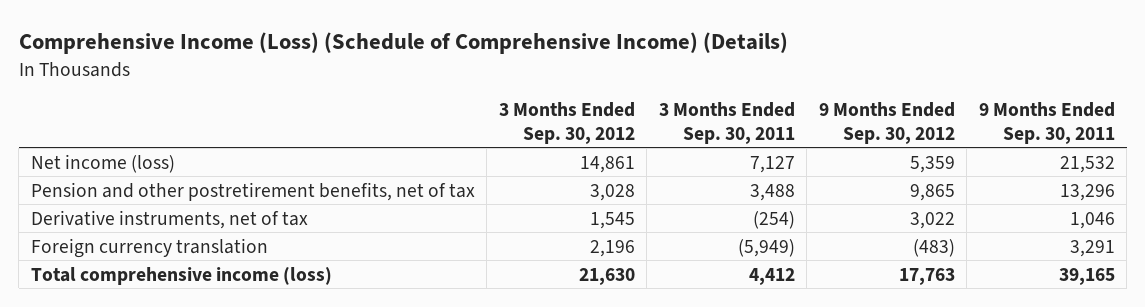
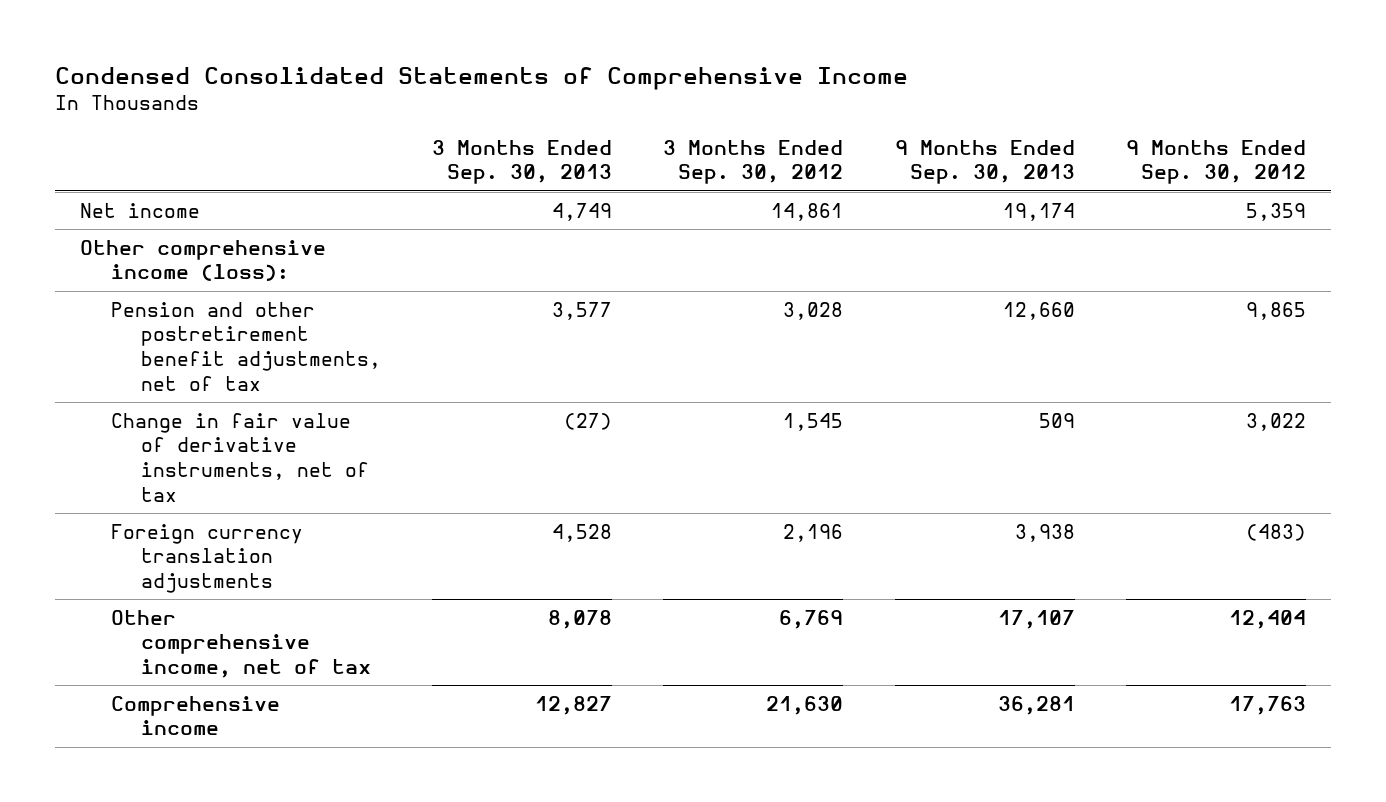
[18,32,788,55] Comprehensive Income (Loss) (Schedule of Comprehensive Income) (Details) -> [54,67,908,91] Condensed Consolidated Statements of Comprehensive Income
[658,102,795,144] 3 Months Ended Sep. 30, 2011 -> none
[978,102,1115,144] 9 Months Ended Sep. 30, 2011 -> none
none -> [432,139,613,185] 3 Months Ended Sep. 30, 2013
none -> [894,139,1075,185] 9 Months Ended Sep. 30, 2013
[30,153,175,173] Net income (loss) -> [80,202,201,218] Net income
none -> [80,239,327,282] Other comprehensive income (loss):
[30,181,475,201] Pension and other postretirement benefits, net of tax -> [110,301,381,391] Pension and other postretirement benefit adjustments, net of tax
[30,209,308,229] Derivative instruments, net of tax -> [110,412,369,502] Change in fair value of derivative instruments, net of tax
[30,237,268,258] Foreign currency translation -> [110,523,303,594] Foreign currency translation adjustments
none -> [110,609,371,679] Other comprehensive income, net of tax
[30,266,332,285] Total comprehensive income (loss) -> [110,695,280,736] Comprehensive income

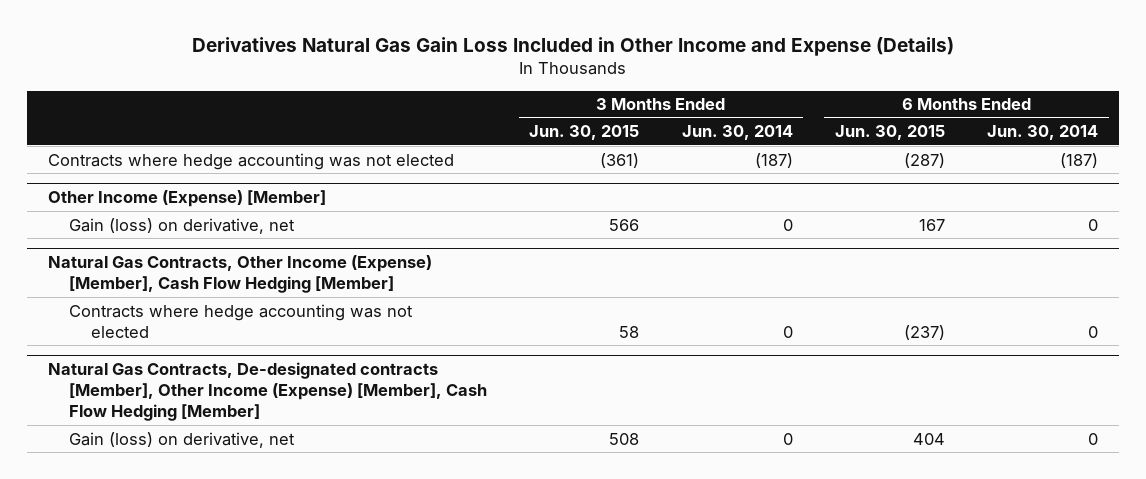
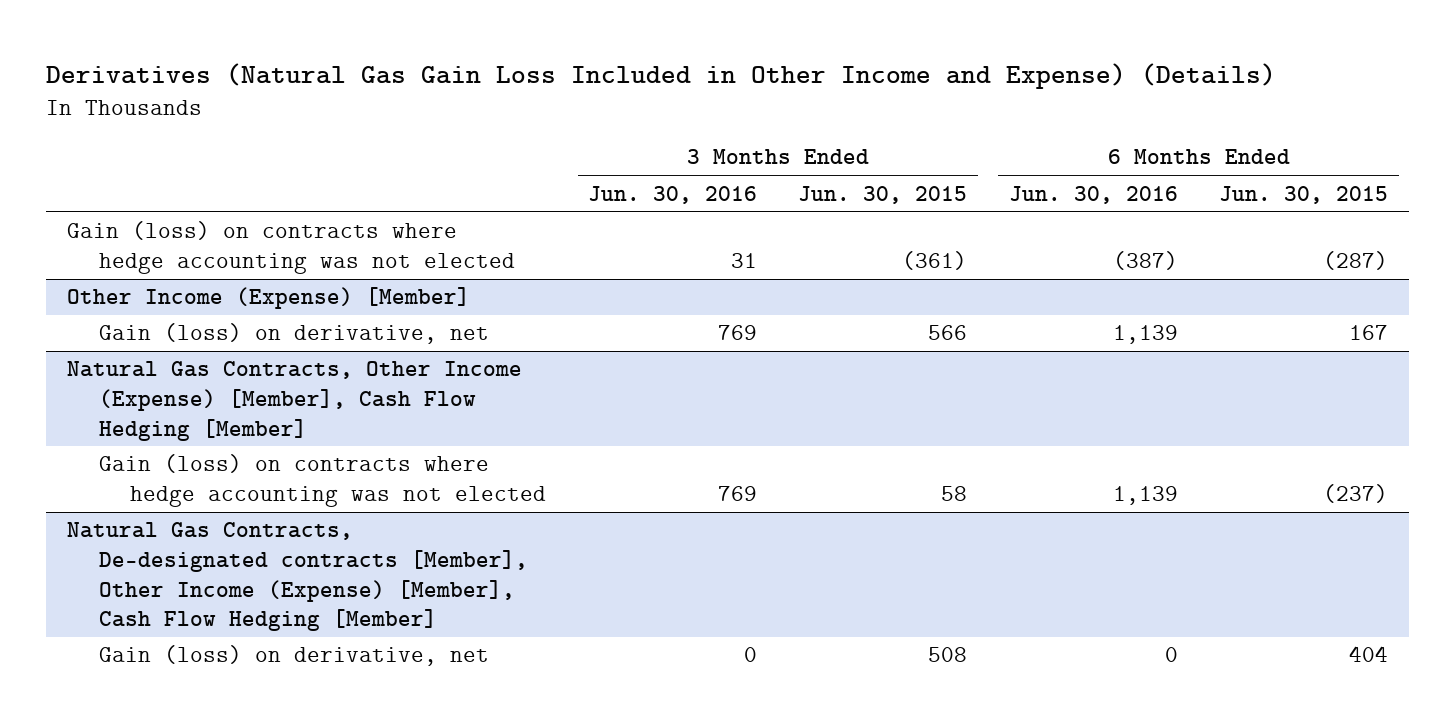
[192,37,955,57] Derivatives Natural Gas Gain Loss Included in Other Income and Expense (Details) -> [46,63,1277,90] Derivatives (Natural Gas Gain Loss Included in Other Income and Expense) (Details)
[681,125,793,141] Jun. 30, 2014 -> none
[987,125,1099,141] Jun. 30, 2014 -> none
none -> [587,185,757,204] Jun. 30, 2016
none -> [1008,185,1178,204] Jun. 30, 2016
[47,152,454,170] Contracts where hedge accounting was not elected -> [66,221,515,274] Gain (loss) on contracts where hedge accounting was not elected
[69,303,414,338] Contracts where hedge accounting was not elected -> [98,454,547,507] Gain (loss) on contracts where hedge accounting was not elected

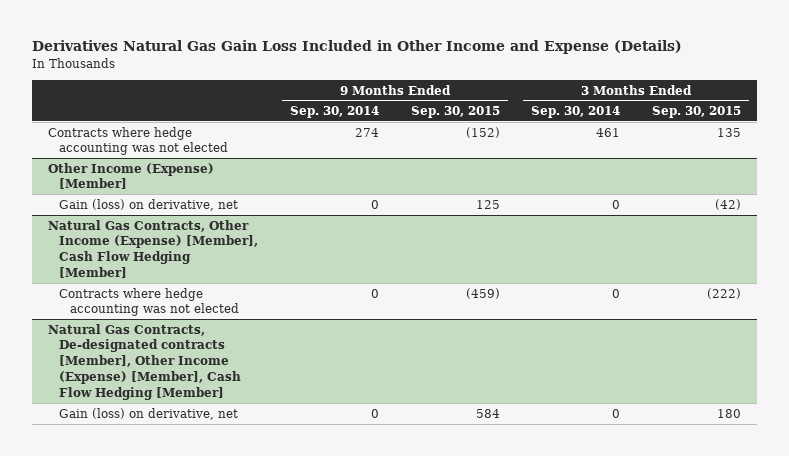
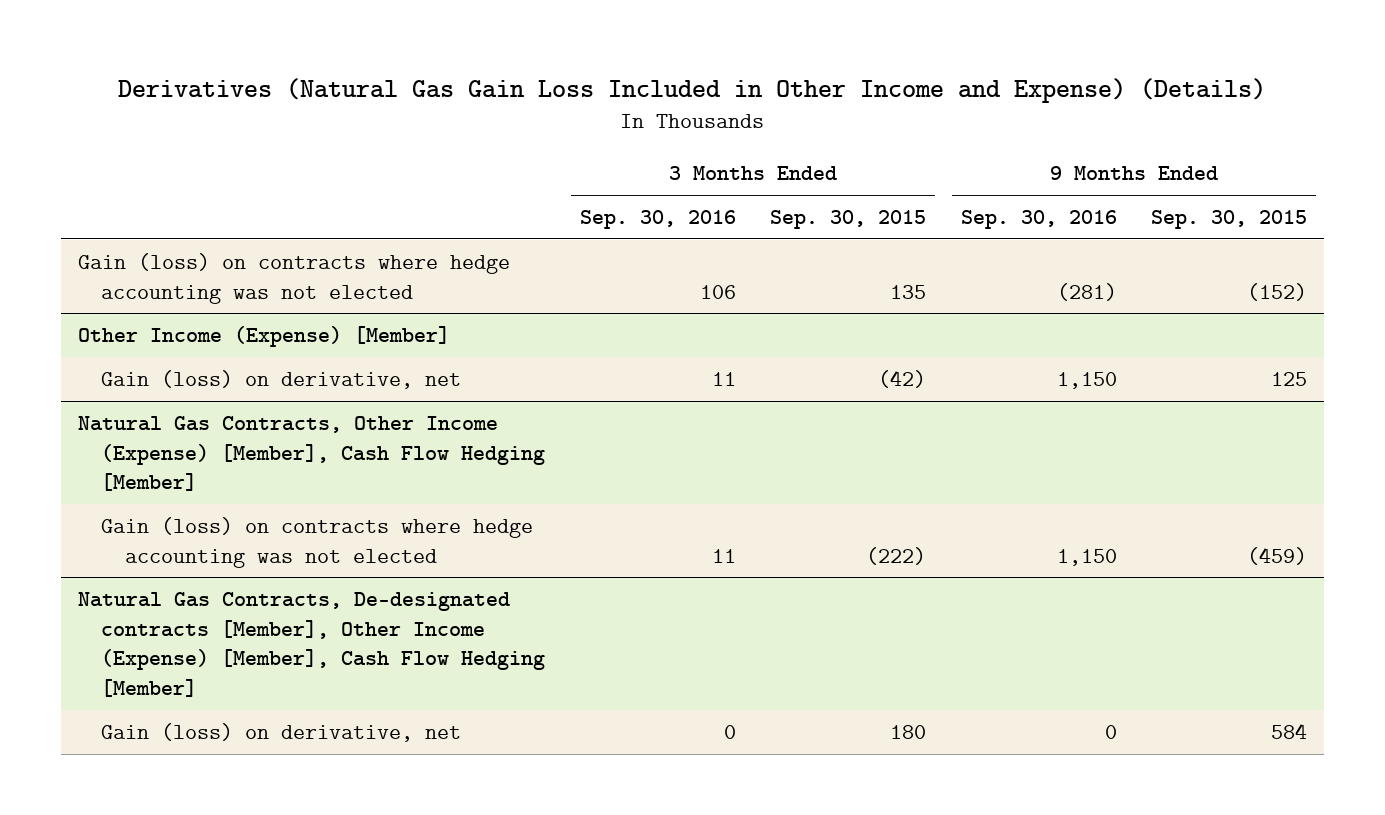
[32,40,683,55] Derivatives Natural Gas Gain Loss Included in Other Income and Expense (Details) -> [118,77,1267,103] Derivatives (Natural Gas Gain Loss Included in Other Income and Expense) (Details)
[289,106,379,119] Sep. 30, 2014 -> none
[531,106,621,119] Sep. 30, 2014 -> none
none -> [579,210,736,230] Sep. 30, 2016
none -> [960,210,1117,230] Sep. 30, 2016
[48,126,229,156] Contracts where hedge accounting was not elected -> [77,253,510,304] Gain (loss) on contracts where hedge accounting was not elected
[59,287,240,317] Contracts where hedge accounting was not elected -> [101,517,534,568] Gain (loss) on contracts where hedge accounting was not elected

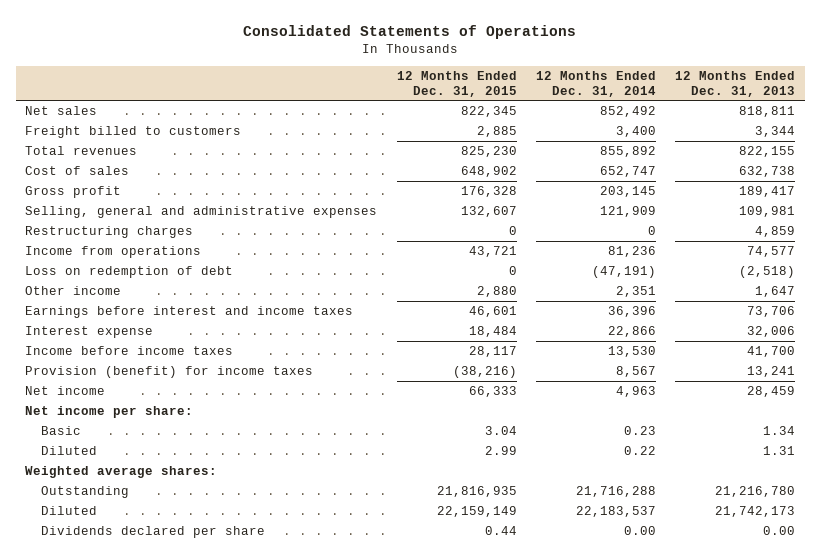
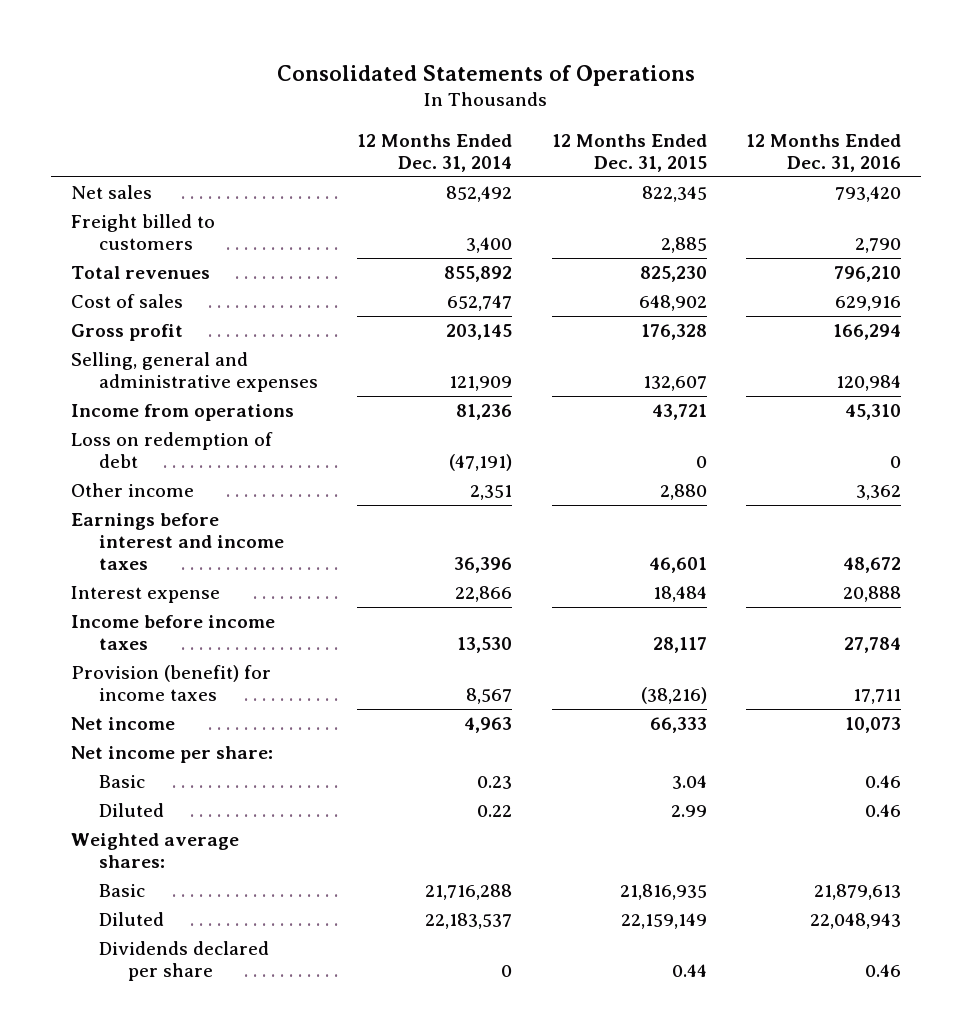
[674,70,795,97] 12 Months Ended Dec. 31, 2013 -> none
none -> [745,133,901,172] 12 Months Ended Dec. 31, 2016
[25,226,194,239] Restructuring charges -> none
[40,486,129,499] Outstanding -> [99,884,146,898] Basic
[623,526,656,536] 0.00 -> [501,965,513,978] 0

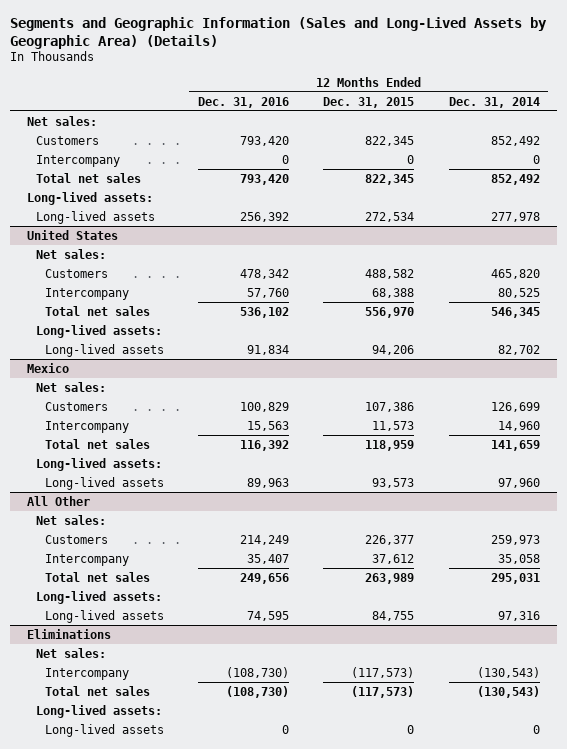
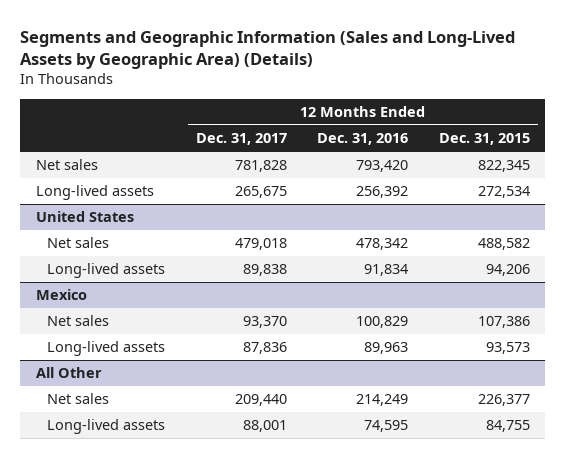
[448,96,540,108] Dec. 31, 2014 -> none
none -> [195,133,287,146] Dec. 31, 2017
[26,115,97,126] Net sales: -> none
[35,154,120,167] Intercompany -> none
[35,172,141,183] Total net sales -> none
[26,191,153,205] Long-lived assets: -> none
[35,135,99,145] Customers -> [35,159,98,171] Net sales
[35,248,106,259] Net sales: -> none
[44,287,129,300] Intercompany -> none
[44,305,150,316] Total net sales -> none
[35,324,162,338] Long-lived assets: -> none
[44,268,108,278] Customers -> [47,237,110,249] Net sales
[35,381,106,392] Net sales: -> none
[44,420,129,433] Intercompany -> none
[44,438,150,449] Total net sales -> none
[35,457,162,471] Long-lived assets: -> none
[44,401,108,411] Customers -> [47,315,110,327] Net sales
[35,514,106,525] Net sales: -> none
[44,553,129,566] Intercompany -> none
[44,571,150,582] Total net sales -> none
[35,590,162,604] Long-lived assets: -> none
[44,534,108,544] Customers -> [47,393,110,405] Net sales
[26,628,111,639] Eliminations -> none
[35,647,106,658] Net sales: -> none
[44,667,129,680] Intercompany -> none
[44,685,150,696] Total net sales -> none
[35,704,162,718] Long-lived assets: -> none
[44,723,164,737] Long-lived assets -> none

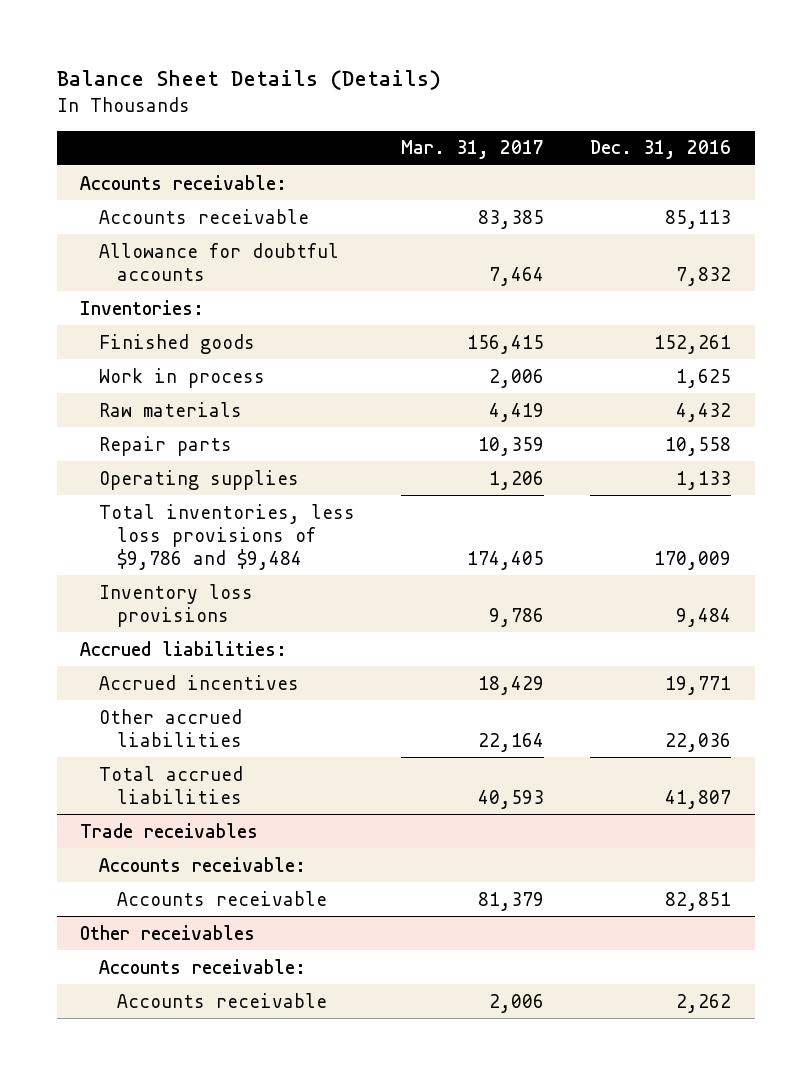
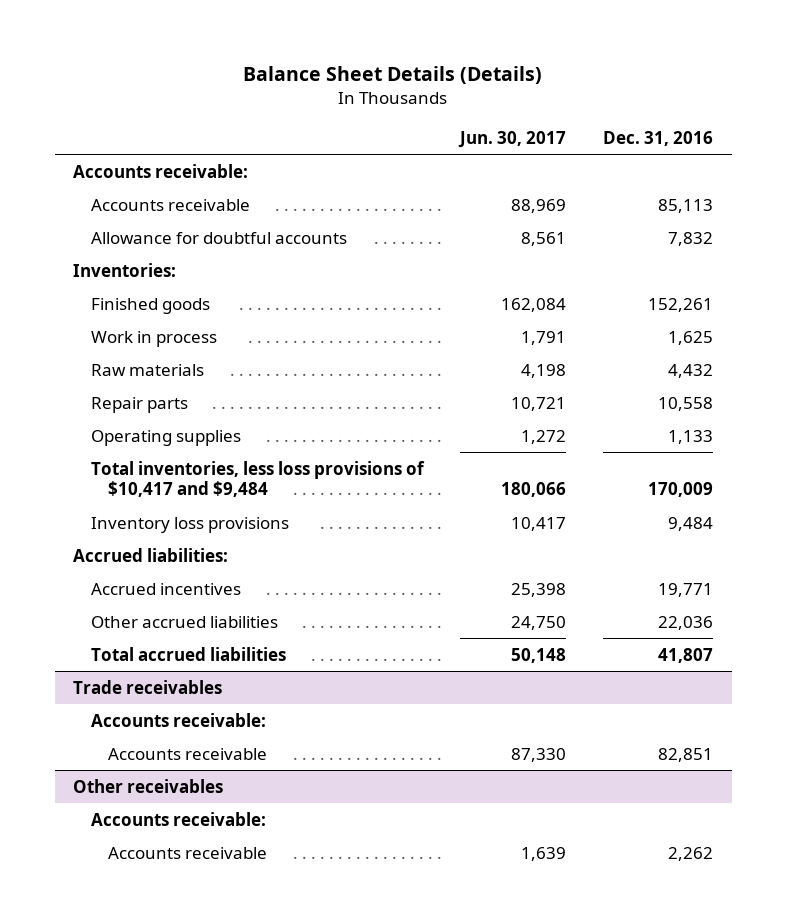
[401,140,545,160] Mar. 31, 2017 -> none
none -> [458,130,567,148] Jun. 30, 2017
[98,503,355,570] Total inventories, less loss provisions of $9,786 and $9,484 -> [90,460,425,498] Total inventories, less loss provisions of $10,417 and $9,484

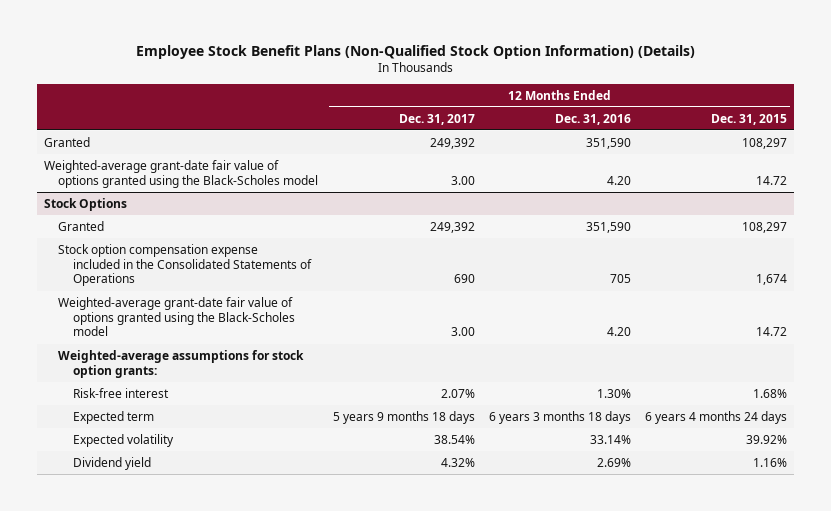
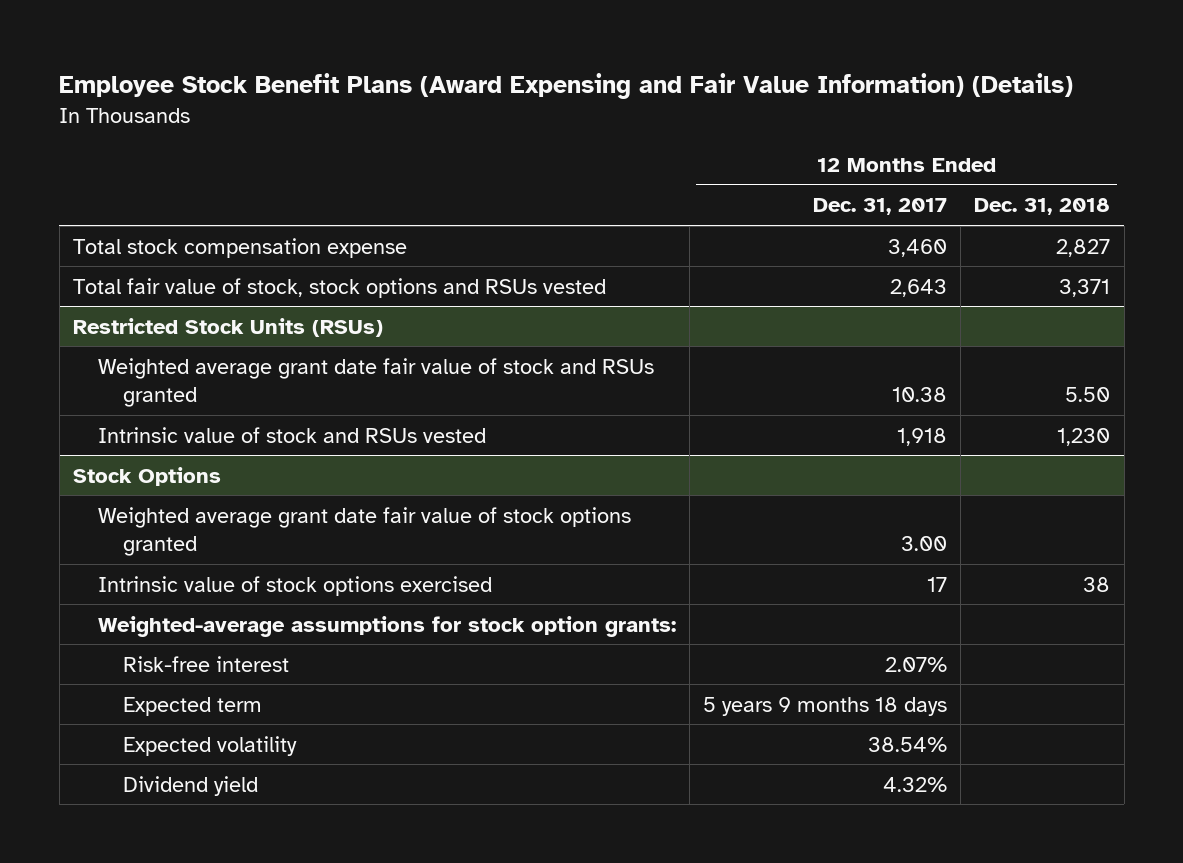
[135,44,695,59] Employee Stock Benefit Plans (Non-Qualified Stock Option Information) (Details) -> [59,73,1074,100] Employee Stock Benefit Plans (Award Expensing and Fair Value Information) (Details)
[554,113,631,125] Dec. 31, 2016 -> none
[710,113,787,125] Dec. 31, 2015 -> none
none -> [974,198,1111,216] Dec. 31, 2018
[44,136,91,147] Granted -> none
[44,159,319,188] Weighted-average grant-date fair value of options granted using the Black-Scholes model -> none
none -> [72,237,407,258] Total stock compensation expense
none -> [72,277,606,298] Total fair value of stock, stock options and RSUs vested
none -> [72,317,383,337] Restricted Stock Units (RSUs)
none -> [97,357,654,407] Weighted average grant date fair value of stock and RSUs granted
none -> [97,426,486,443] Intrinsic value of stock and RSUs vested
[58,220,105,231] Granted -> none
[58,243,312,287] Stock option compensation expense included in the Consolidated Statements of Operations -> none
[58,296,295,337] Weighted-average grant-date fair value of options granted using the Black-Scholes model -> [97,506,631,556] Weighted average grant date fair value of stock options granted
none -> [97,575,492,596] Intrinsic value of stock options exercised

